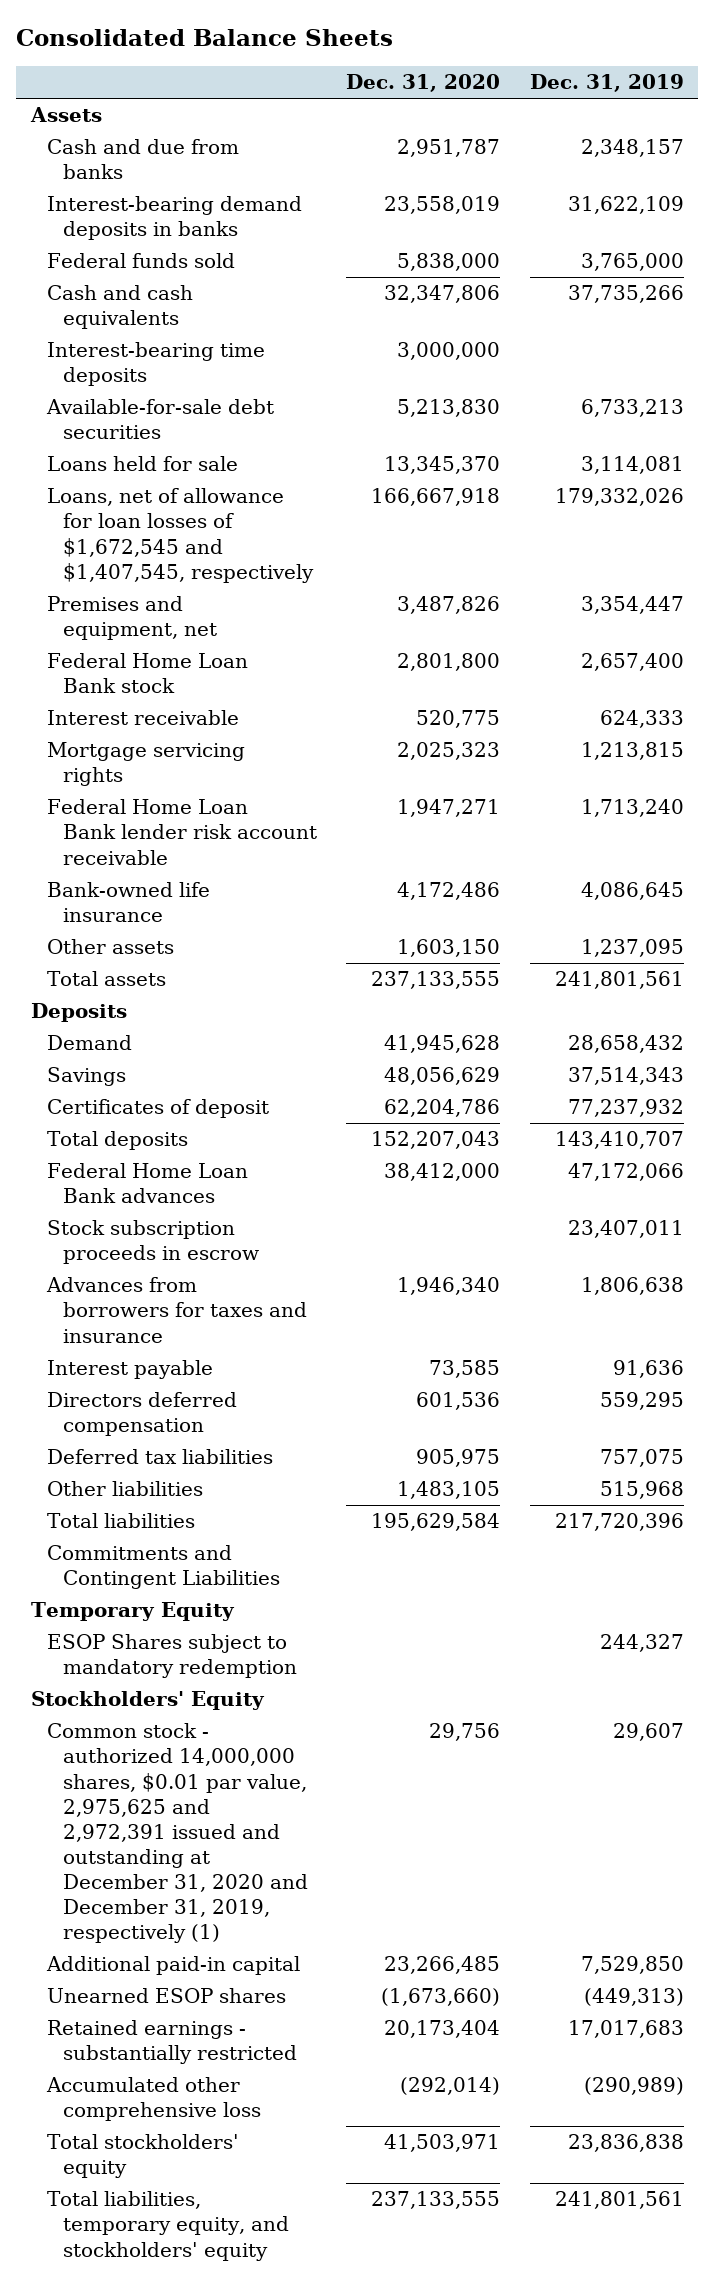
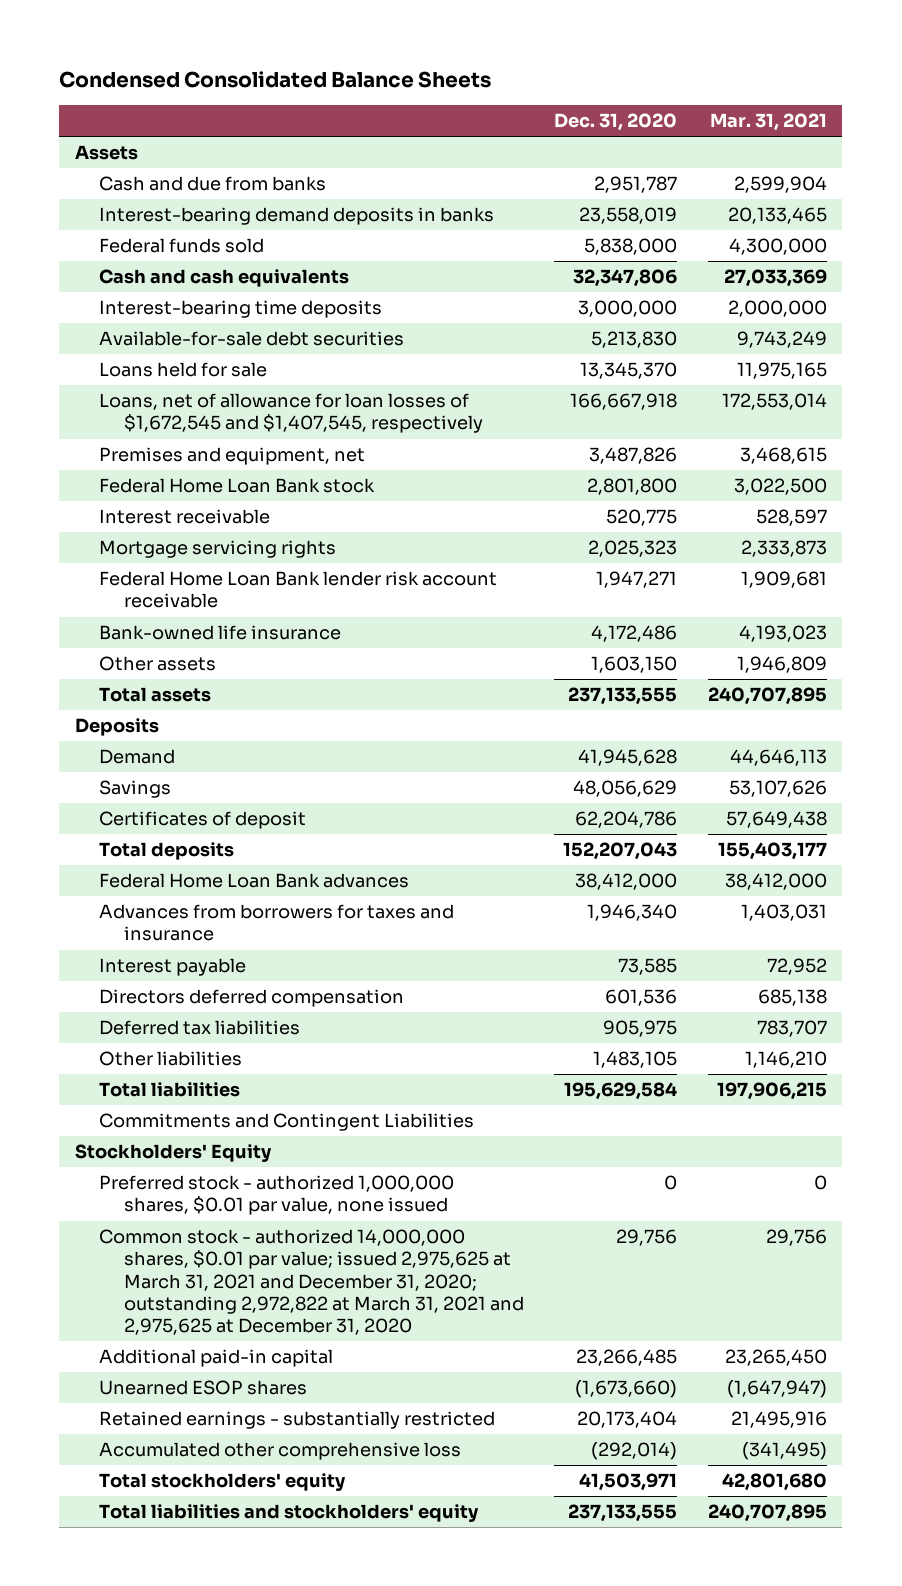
[15,29,393,47] Consolidated Balance Sheets -> [59,71,492,89] Condensed Consolidated Balance Sheets
[529,74,684,93] Dec. 31, 2019 -> none
none -> [710,113,828,132] Mar. 31, 2021
[46,1220,259,1265] Stock subscription proceeds in escrow -> none
[30,1602,235,1622] Temporary Equity -> none
[46,1634,297,1679] ESOP Shares subject to mandatory redemption -> none
none -> [99,1175,455,1216] Preferred stock - authorized 1,000,000 shares, $0.01 par value, none issued
[46,1723,308,1943] Common stock - authorized 14,000,000 shares, $0.01 par value, 2,975,625 and 2,972,391 issued and outstanding at December 31, 2020 and December 31, 2019, respectively (1) -> [99,1229,524,1336] Common stock - authorized 14,000,000 shares, $0.01 par value; issued 2,975,625 at March 31, 2021 and December 31, 2020; outstanding 2,972,822 at March 31, 2021 and 2,975,625 at December 31, 2020
[46,2191,289,2261] Total liabilities, temporary equity, and stockholders' equity -> [99,1504,480,1523] Total liabilities and stockholders' equity

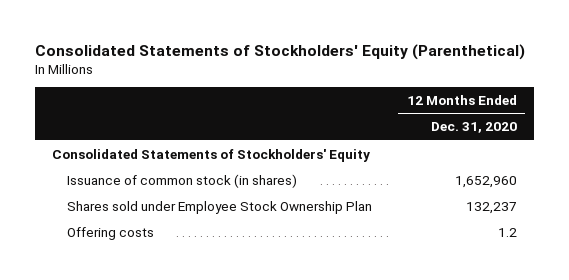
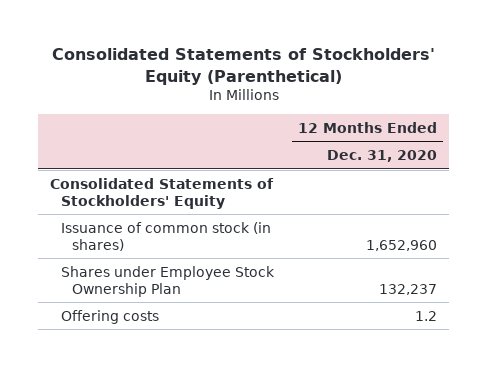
[67,200,373,214] Shares sold under Employee Stock Ownership Plan -> [61,265,276,297] Shares under Employee Stock Ownership Plan

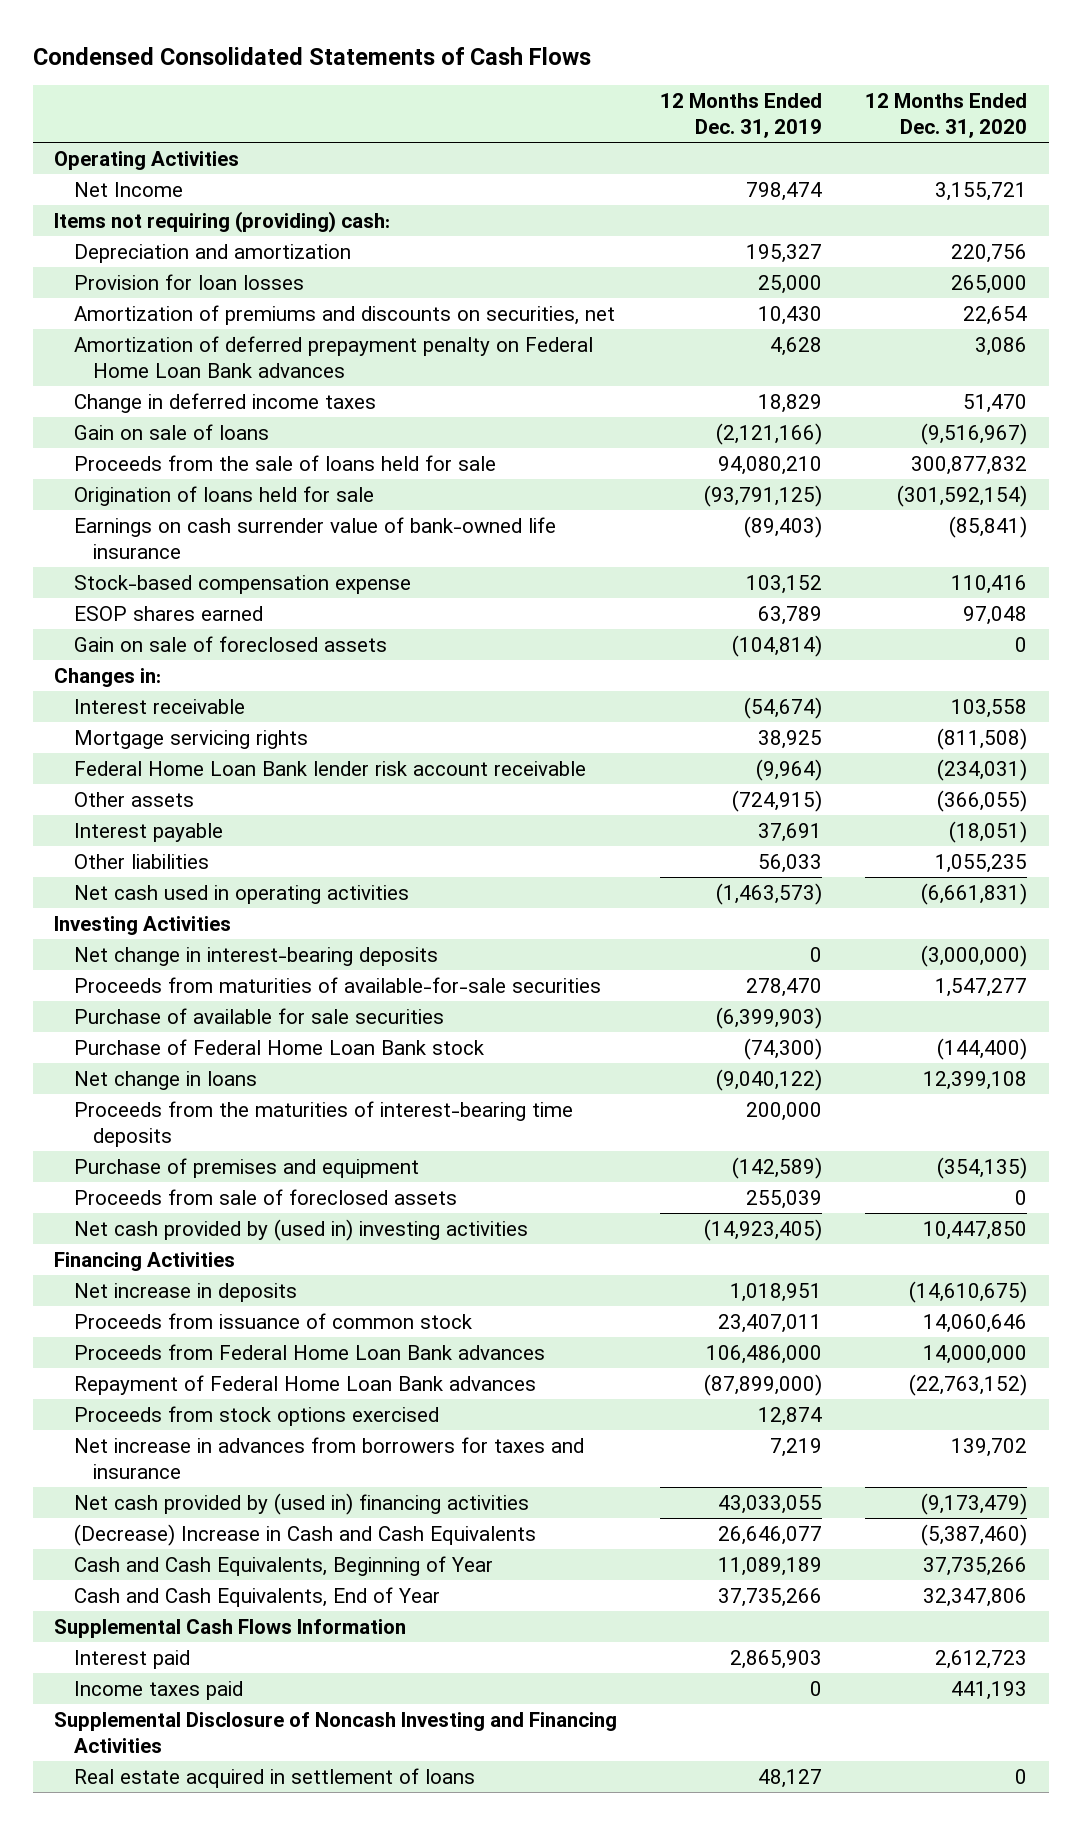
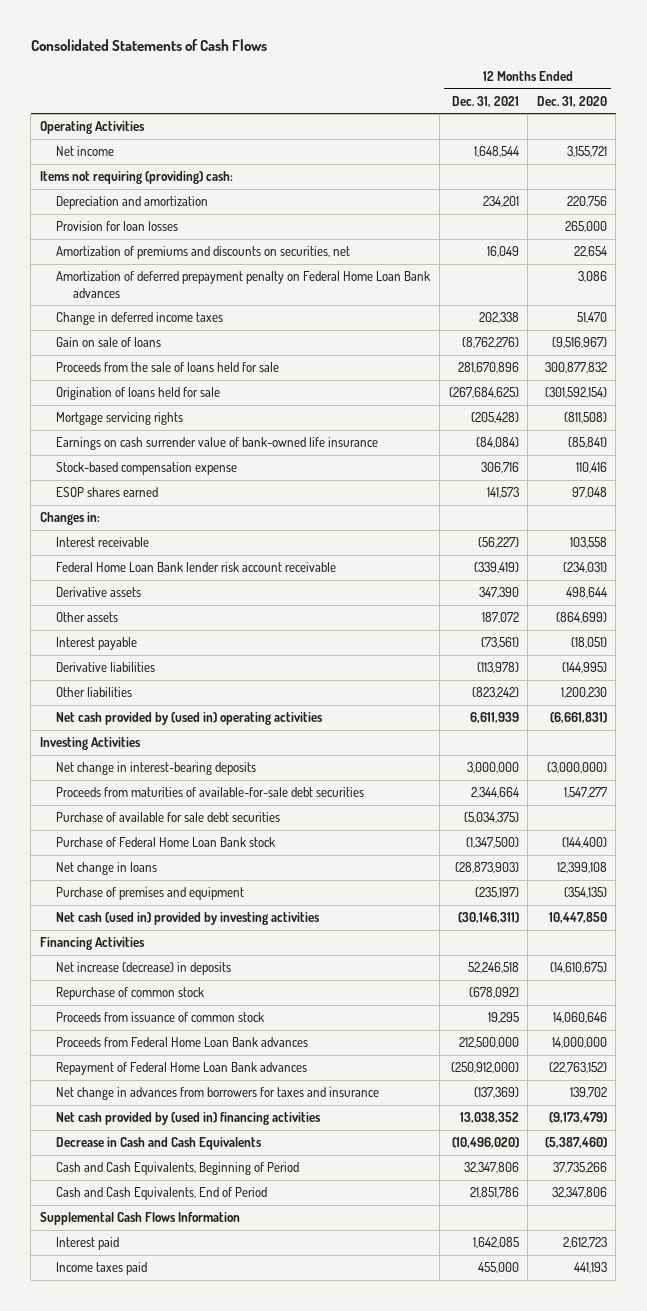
[32,46,591,65] Condensed Consolidated Statements of Cash Flows -> [30,39,267,52] Consolidated Statements of Cash Flows
[660,93,823,138] 12 Months Ended Dec. 31, 2019 -> none
none -> [451,95,519,107] Dec. 31, 2021
[73,181,183,197] Net Income -> [56,146,115,157] Net income
[73,729,308,749] Mortgage servicing rights -> [56,412,184,426] Mortgage servicing rights
[73,635,387,652] Gain on sale of foreclosed assets -> none
none -> [56,587,142,598] Derivative assets
[937,789,1028,812] (366,055) -> [555,612,607,624] (864,699)
none -> [56,662,156,673] Derivative liabilities
[935,853,1028,873] 1,055,235 -> [560,687,607,699] 1,200,230
[73,884,409,904] Net cash used in operating activities -> [56,712,324,726] Net cash provided by (used in) operating activities
[73,976,601,993] Proceeds from maturities of available-for-sale securities -> [56,787,365,798] Proceeds from maturities of available-for-sale debt securities
[73,1007,444,1024] Purchase of available for sale securities -> [56,812,281,823] Purchase of available for sale debt securities
[73,1100,573,1147] Proceeds from the maturities of interest-bearing time deposits -> none
[73,1188,457,1205] Proceeds from sale of foreclosed assets -> none
[73,1218,528,1241] Net cash provided by (used in) investing activities -> [56,912,321,926] Net cash (used in) provided by investing activities
[73,1282,297,1302] Net increase in deposits -> [56,962,232,976] Net increase (decrease) in deposits
none -> [56,987,205,1001] Repurchase of common stock
[73,1405,439,1426] Proceeds from stock options exercised -> none
[73,1436,584,1479] Net increase in advances from borrowers for taxes and insurance -> [56,1087,380,1101] Net change in advances from borrowers for taxes and insurance
[73,1523,536,1546] (Decrease) Increase in Cash and Cash Equivalents -> [56,1137,263,1151] Decrease in Cash and Cash Equivalents
[73,1555,493,1576] Cash and Cash Equivalents, Beginning of Year -> [56,1162,300,1176] Cash and Cash Equivalents, Beginning of Period
[73,1586,440,1607] Cash and Cash Equivalents, End of Year -> [56,1187,268,1201] Cash and Cash Equivalents, End of Period
[54,1711,618,1753] Supplemental Disclosure of Noncash Investing and Financing Activities -> none
[73,1767,475,1788] Real estate acquired in settlement of loans -> none

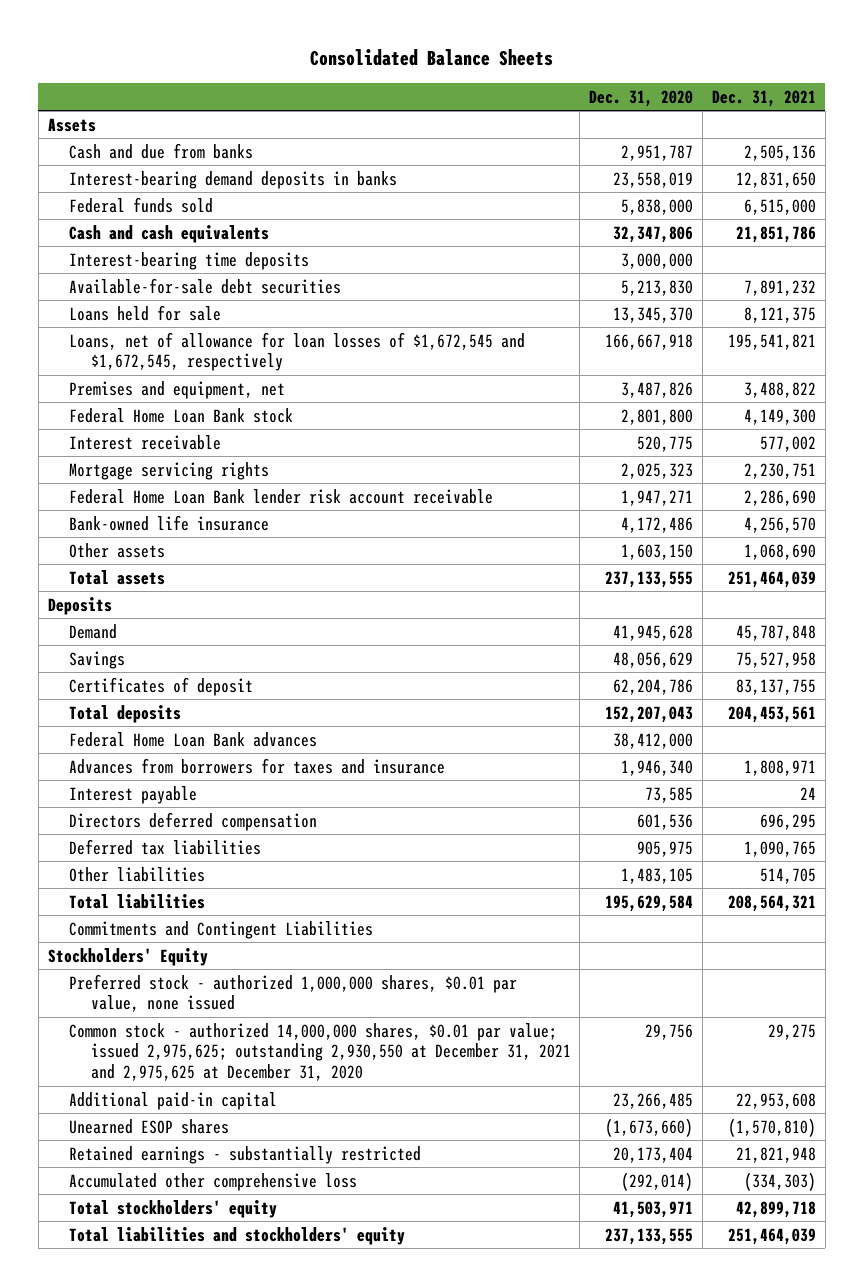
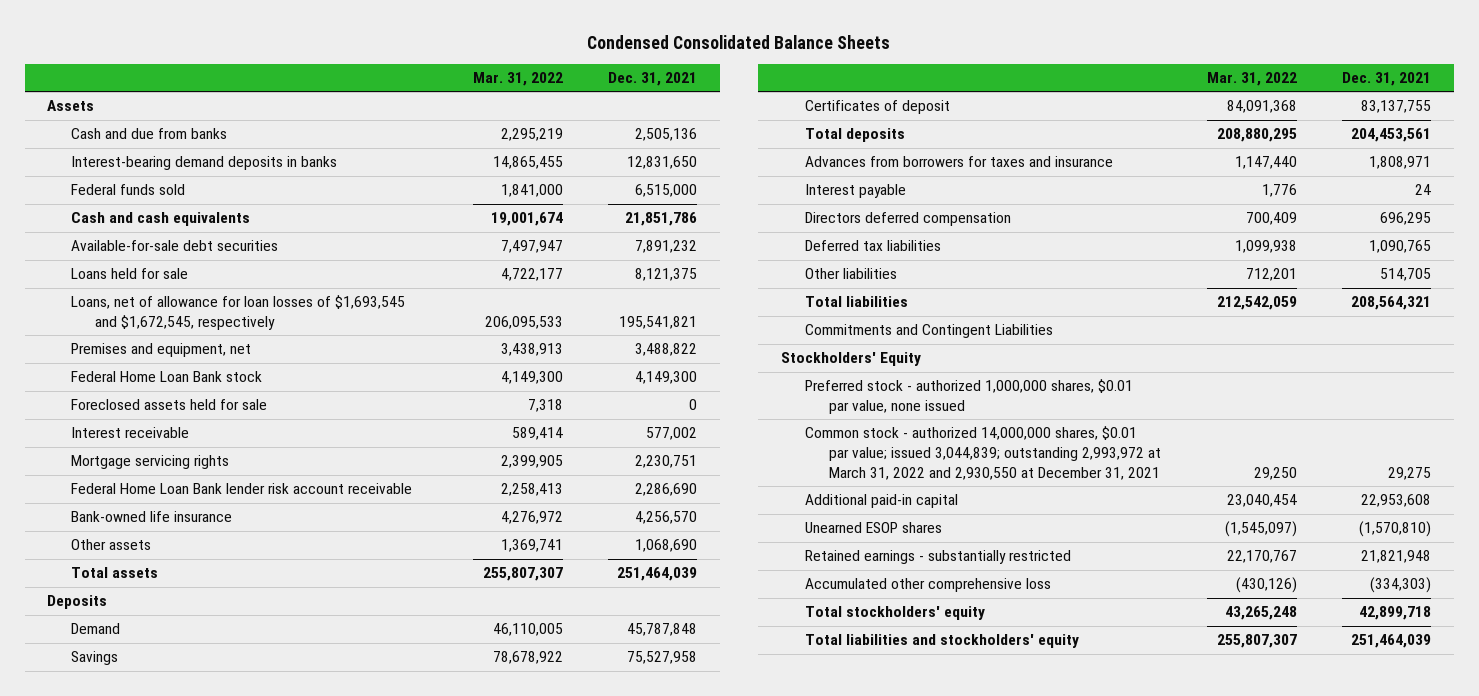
[309,49,553,67] Consolidated Balance Sheets -> [587,34,891,49] Condensed Consolidated Balance Sheets
[589,89,694,107] Dec. 31, 2020 -> none
none -> [472,72,563,87] Mar. 31, 2022
[69,251,310,270] Interest-bearing time deposits -> none
[69,331,526,372] Loans, net of allowance for loan losses of $1,672,545 and $1,672,545, respectively -> [71,295,406,331] Loans, net of allowance for loan losses of $1,693,545 and $1,672,545, respectively
none -> [71,399,268,411] Foreclosed assets held for sale
[69,731,318,747] Federal Home Loan Bank advances -> none
[69,1022,571,1081] Common stock - authorized 14,000,000 shares, $0.01 par value; issued 2,975,625; outstanding 2,930,550 at December 31, 2021 and 2,975,625 at December 31, 2020 -> [805,426,1162,480] Common stock - authorized 14,000,000 shares, $0.01 par value; issued 3,044,839; outstanding 2,993,972 at March 31, 2022 and 2,930,550 at December 31, 2021

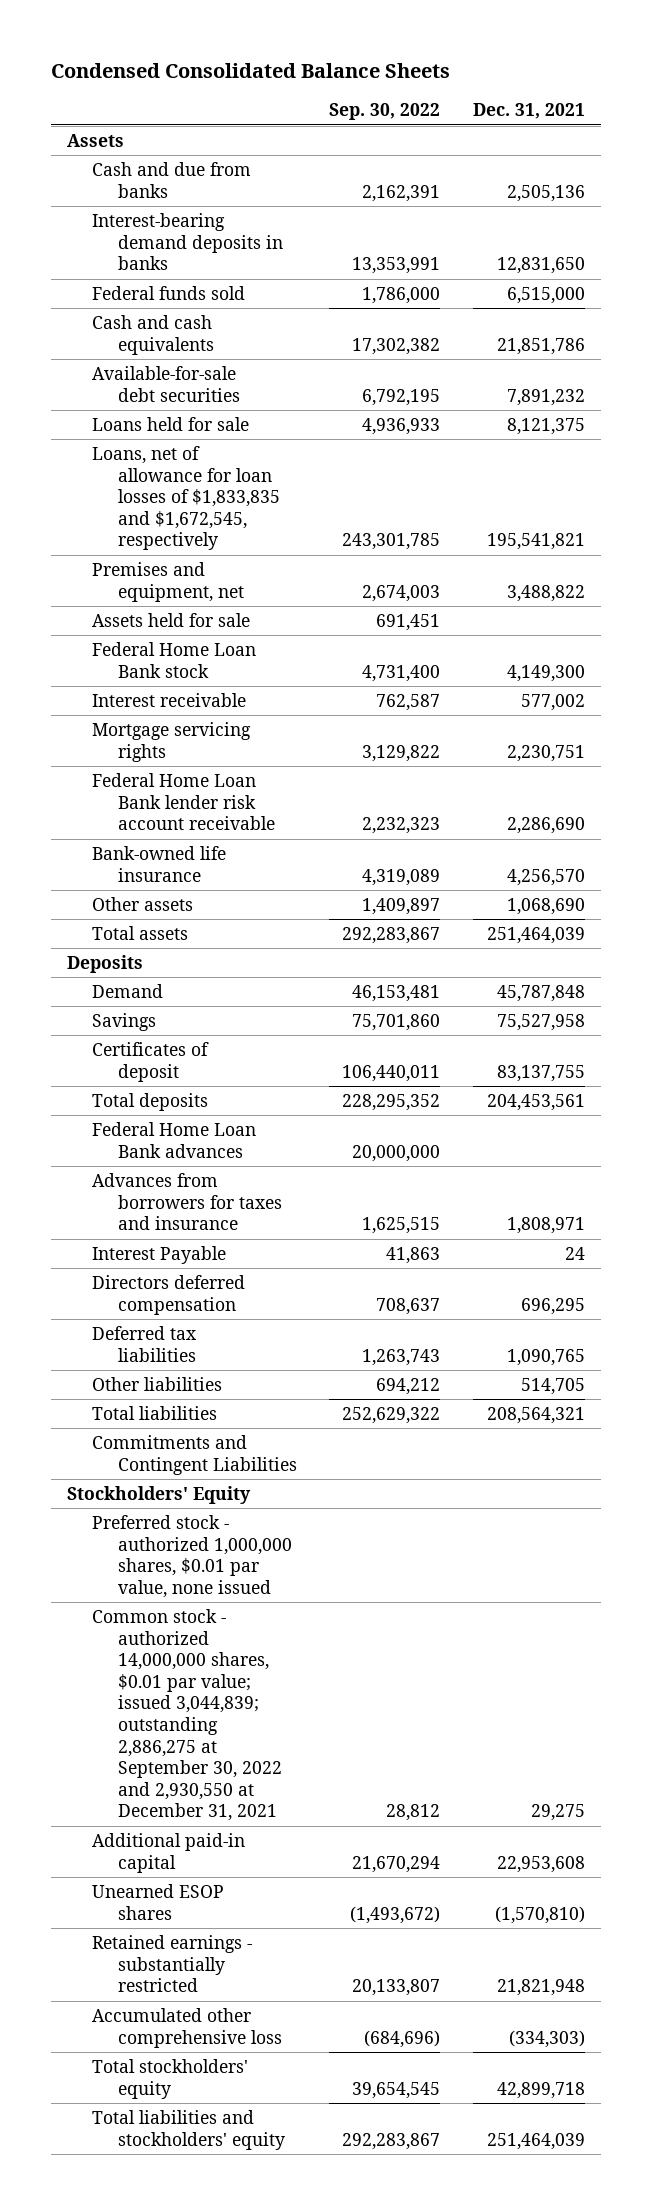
[472,72,563,87] Mar. 31, 2022 -> none
none -> [329,103,441,121] Sep. 30, 2022
[71,295,406,331] Loans, net of allowance for loan losses of $1,693,545 and $1,672,545, respectively -> [92,446,280,551] Loans, net of allowance for loan losses of $1,833,835 and $1,672,545, respectively
none -> [92,613,251,628] Assets held for sale
[71,399,268,411] Foreclosed assets held for sale -> none
none -> [92,1122,257,1158] Federal Home Loan Bank advances
[805,184,907,199] Interest payable -> [92,1246,227,1265] Interest Payable
[805,426,1162,480] Common stock - authorized 14,000,000 shares, $0.01 par value; issued 3,044,839; outstanding 2,993,972 at March 31, 2022 and 2,930,550 at December 31, 2021 -> [92,1609,282,1822] Common stock - authorized 14,000,000 shares, $0.01 par value; issued 3,044,839; outstanding 2,886,275 at September 30, 2022 and 2,930,550 at December 31, 2021

